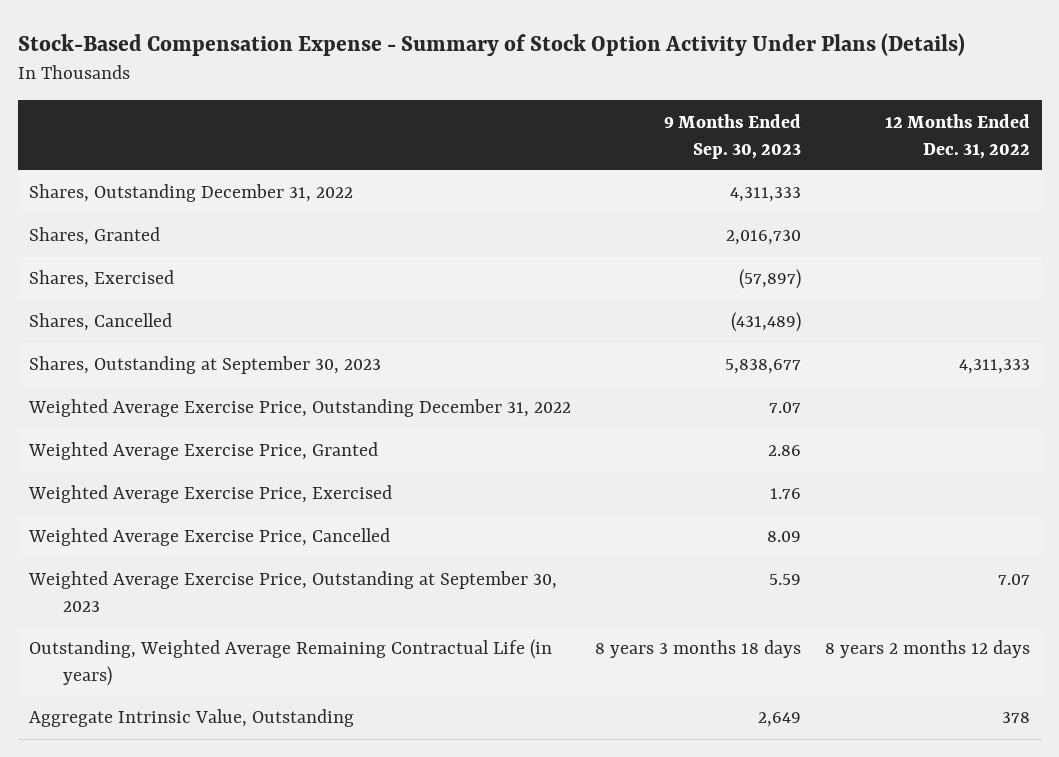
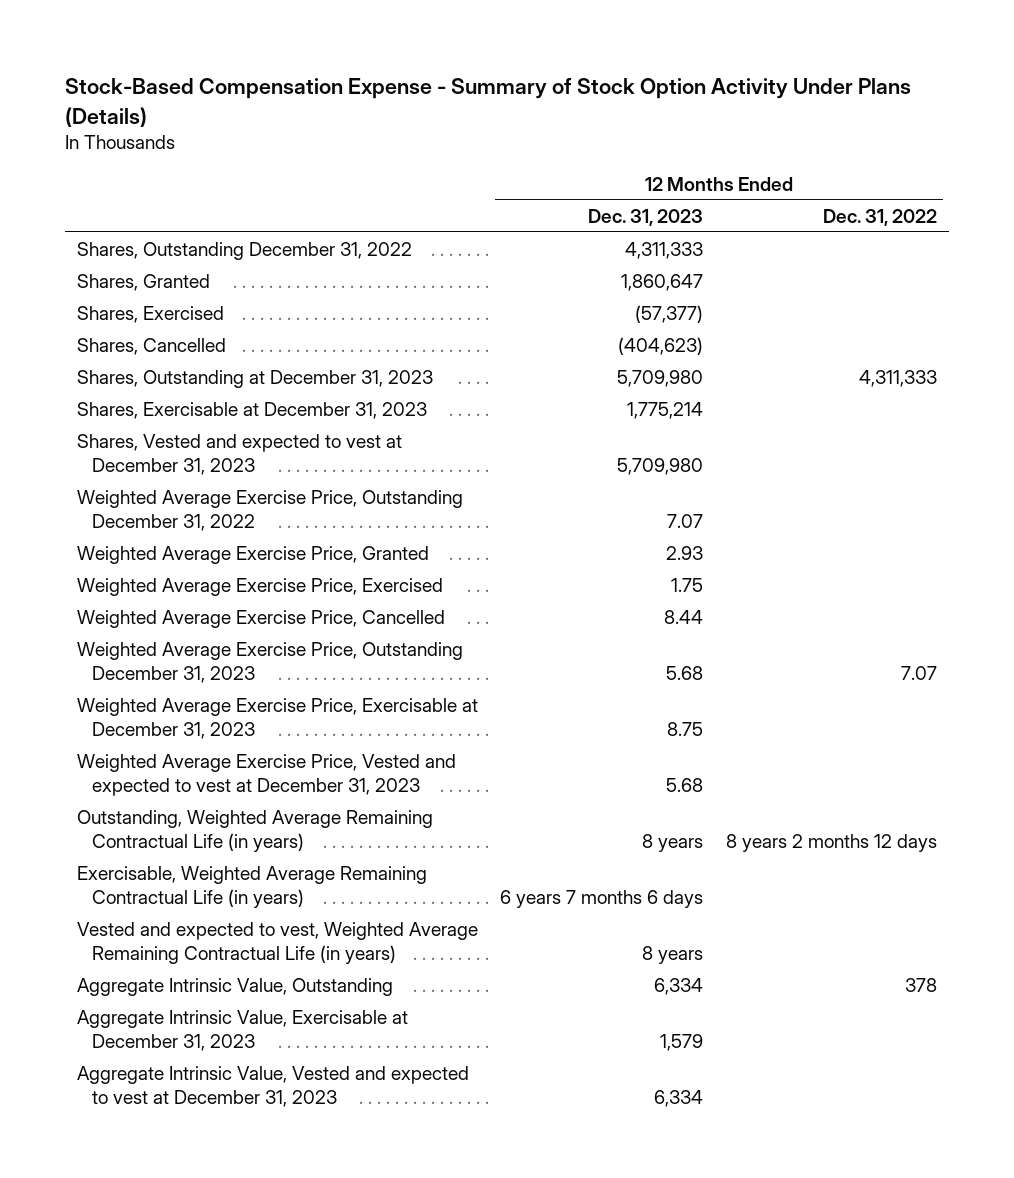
[664,113,802,159] 9 Months Ended Sep. 30, 2023 -> none
none -> [588,208,704,226] Dec. 31, 2023
[29,356,382,375] Shares, Outstanding at September 30, 2023 -> [76,369,433,388] Shares, Outstanding at December 31, 2023
none -> [76,401,427,419] Shares, Exercisable at December 31, 2023
none -> [76,433,402,475] Shares, Vested and expected to vest at December 31, 2023
[28,571,558,613] Weighted Average Exercise Price, Outstanding at September 30, 2023 -> [76,641,463,683] Weighted Average Exercise Price, Outstanding December 31, 2023
none -> [76,697,478,739] Weighted Average Exercise Price, Exercisable at December 31, 2023
none -> [76,753,456,796] Weighted Average Exercise Price, Vested and expected to vest at December 31, 2023
none -> [76,865,427,908] Exercisable, Weighted Average Remaining Contractual Life (in years)
none -> [76,921,478,964] Vested and expected to vest, Weighted Average Remaining Contractual Life (in years)
none -> [76,1009,408,1051] Aggregate Intrinsic Value, Exercisable at December 31, 2023
none -> [76,1065,469,1107] Aggregate Intrinsic Value, Vested and expected to vest at December 31, 2023

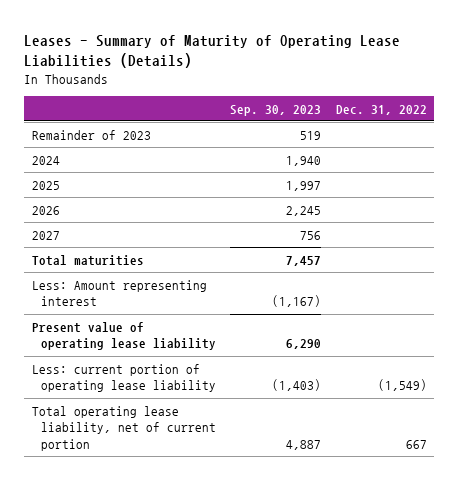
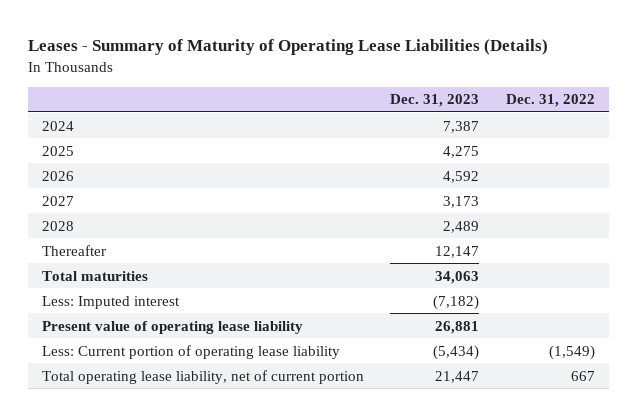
[230,104,322,116] Sep. 30, 2023 -> none
none -> [390,94,480,108] Dec. 31, 2023
[31,129,151,140] Remainder of 2023 -> none
none -> [41,220,74,231] 2028
none -> [41,244,106,256] Thereafter
[31,279,207,307] Less: Amount representing interest -> [41,295,180,309] Less: Imputed interest
[31,363,216,393] Less: current portion of operating lease liability -> [41,344,340,359] Less: Current portion of operating lease liability

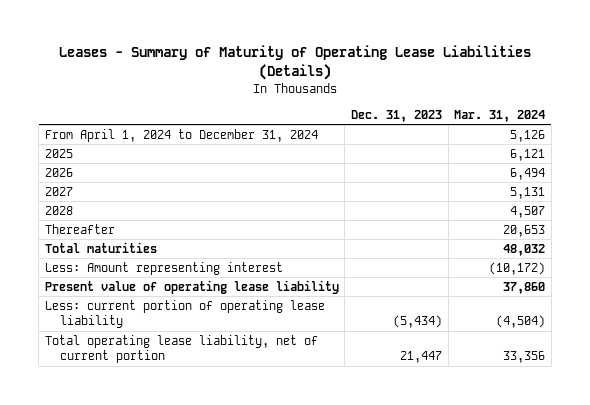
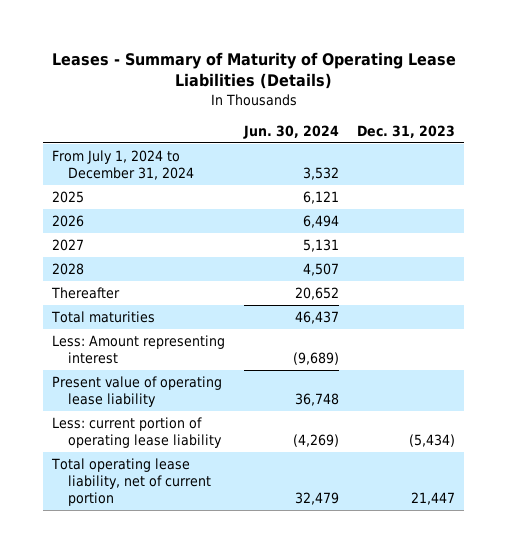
[454,109,546,122] Mar. 31, 2024 -> none
none -> [242,124,339,139] Jun. 30, 2024
[44,128,318,142] From April 1, 2024 to December 31, 2024 -> [52,150,194,180] From July 1, 2024 to December 31, 2024

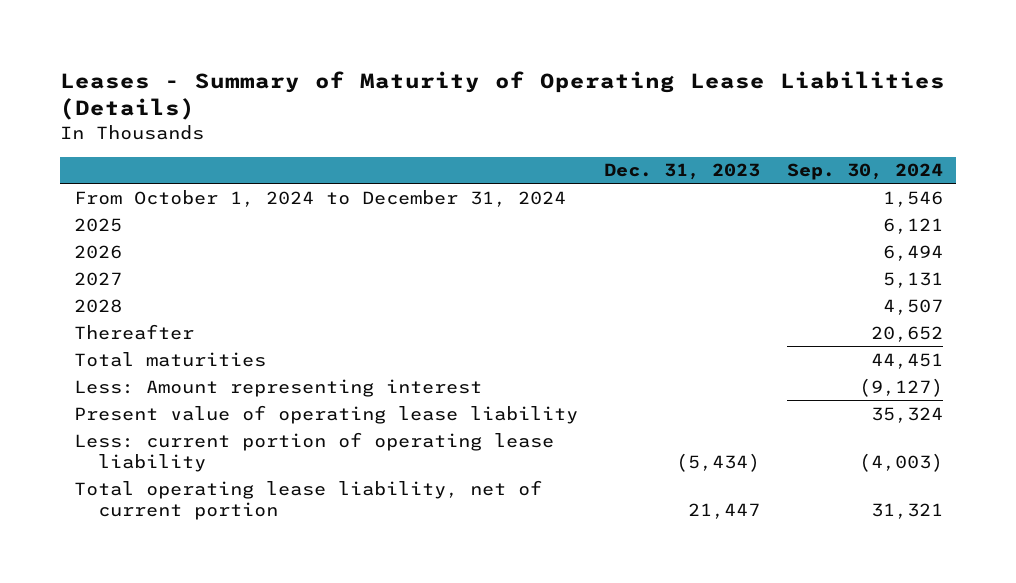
[242,124,339,139] Jun. 30, 2024 -> none
none -> [786,163,943,181] Sep. 30, 2024
[52,150,194,180] From July 1, 2024 to December 31, 2024 -> [73,189,566,207] From October 1, 2024 to December 31, 2024

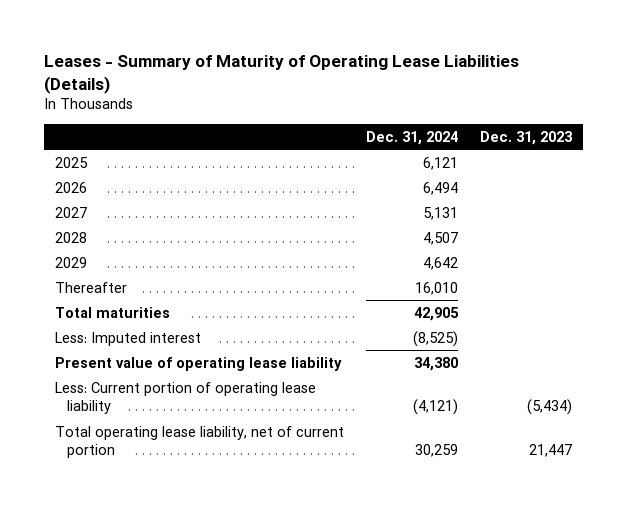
[786,163,943,181] Sep. 30, 2024 -> none
none -> [366,130,459,145] Dec. 31, 2024
[73,189,566,207] From October 1, 2024 to December 31, 2024 -> none
none -> [55,256,88,268] 2029
[73,378,482,397] Less: Amount representing interest -> [55,331,202,346] Less: Imputed interest
[73,431,554,473] Less: current portion of operating lease liability -> [55,381,317,415] Less: Current portion of operating lease liability

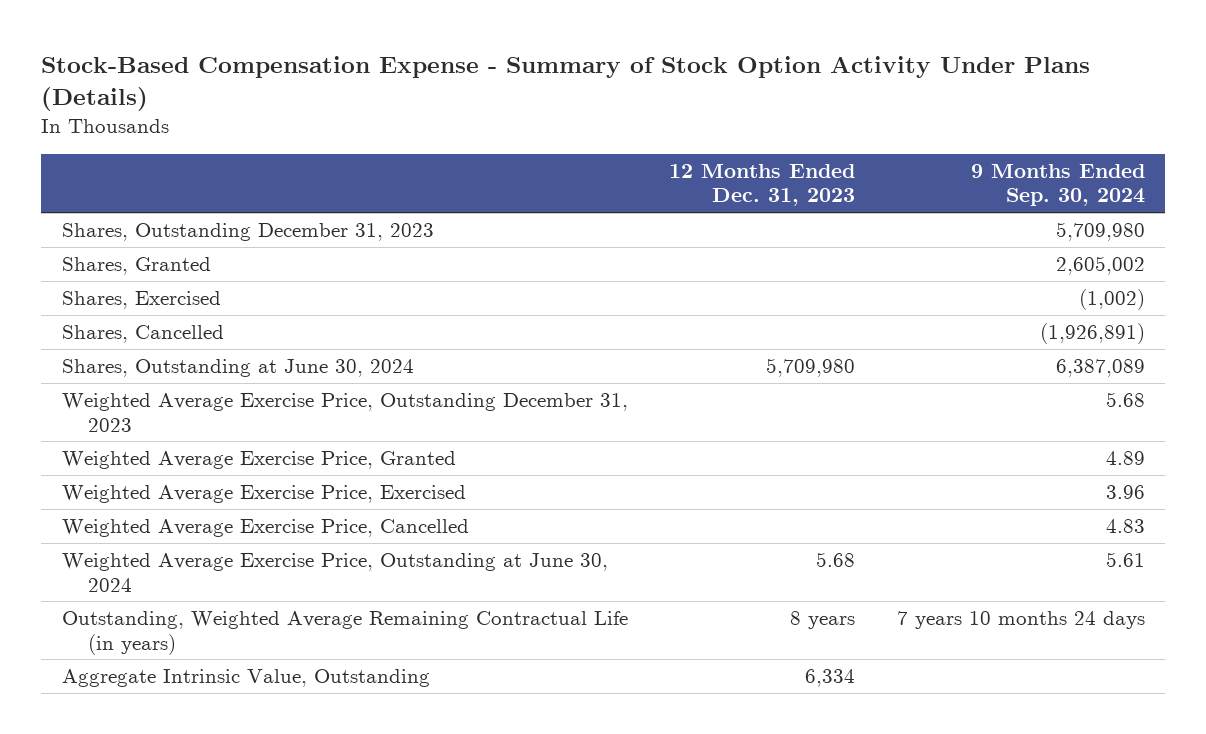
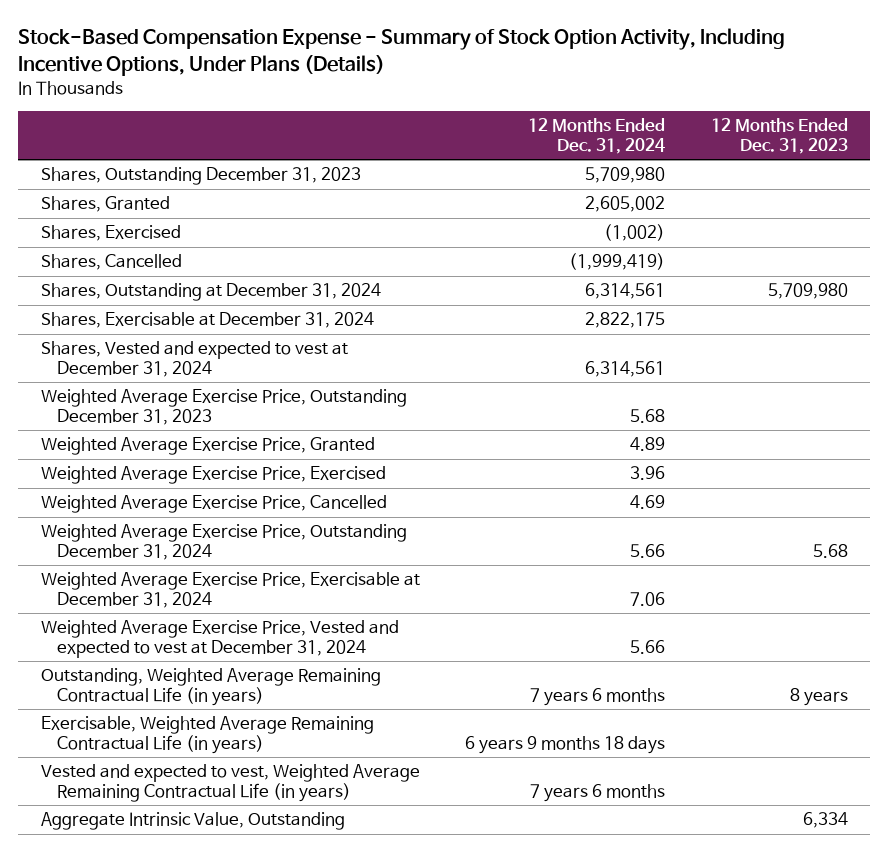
[40,55,1090,112] Stock-Based Compensation Expense - Summary of Stock Option Activity Under Plans (Details) -> [18,28,786,76] Stock-Based Compensation Expense - Summary of Stock Option Activity, Including Incentive Options, Under Plans (Details)
[970,163,1145,207] 9 Months Ended Sep. 30, 2024 -> none
none -> [528,117,666,154] 12 Months Ended Dec. 31, 2024
[61,359,414,378] Shares, Outstanding at June 30, 2024 -> [40,283,381,302] Shares, Outstanding at December 31, 2024
none -> [40,312,374,329] Shares, Exercisable at December 31, 2024
none -> [40,341,348,378] Shares, Vested and expected to vest at December 31, 2024
[61,553,608,592] Weighted Average Exercise Price, Outstanding at June 30, 2024 -> [40,524,407,561] Weighted Average Exercise Price, Outstanding December 31, 2024
none -> [40,572,420,609] Weighted Average Exercise Price, Exercisable at December 31, 2024
none -> [40,620,399,659] Weighted Average Exercise Price, Vested and expected to vest at December 31, 2024
none -> [40,716,374,755] Exercisable, Weighted Average Remaining Contractual Life (in years)
none -> [40,764,420,803] Vested and expected to vest, Weighted Average Remaining Contractual Life (in years)

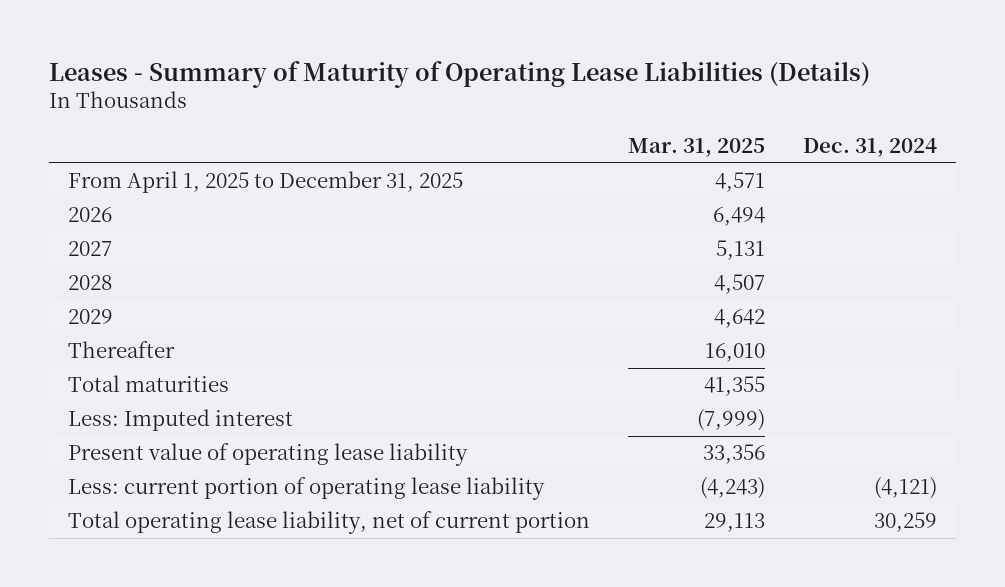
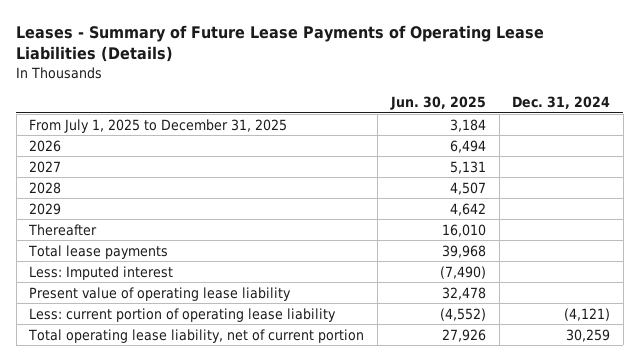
[49,60,871,88] Leases - Summary of Maturity of Operating Lease Liabilities (Details) -> [16,24,545,63] Leases - Summary of Future Lease Payments of Operating Lease Liabilities (Details)
[627,138,765,158] Mar. 31, 2025 -> none
none -> [389,96,486,111] Jun. 30, 2025
[68,171,464,194] From April 1, 2025 to December 31, 2025 -> [29,118,288,133] From July 1, 2025 to December 31, 2025
[68,375,230,393] Total maturities -> [28,244,169,259] Total lease payments

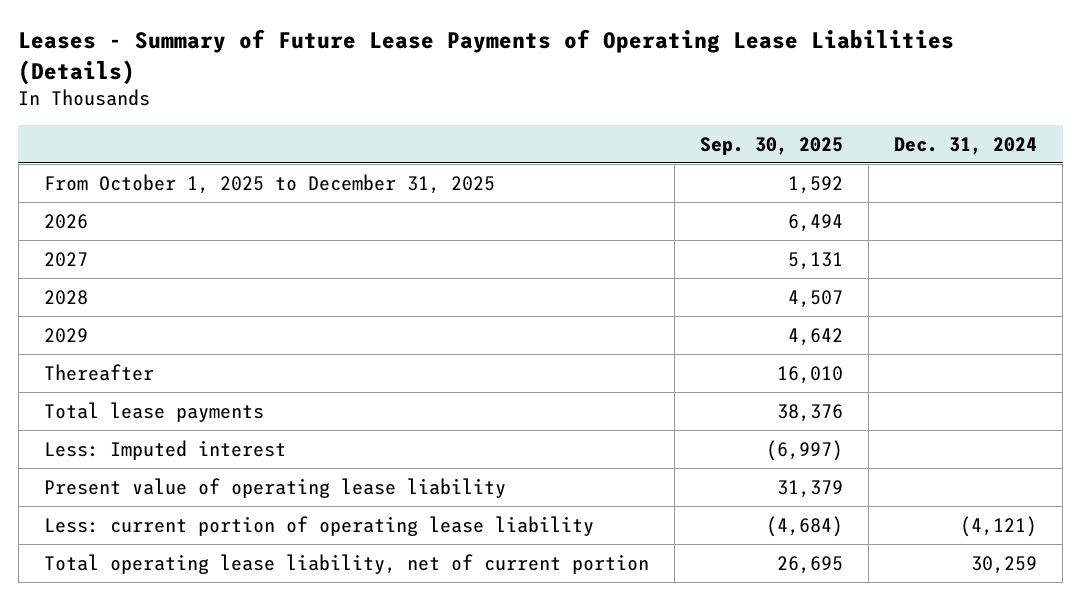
[389,96,486,111] Jun. 30, 2025 -> none
none -> [699,136,843,155] Sep. 30, 2025
[29,118,288,133] From July 1, 2025 to December 31, 2025 -> [43,173,495,194] From October 1, 2025 to December 31, 2025

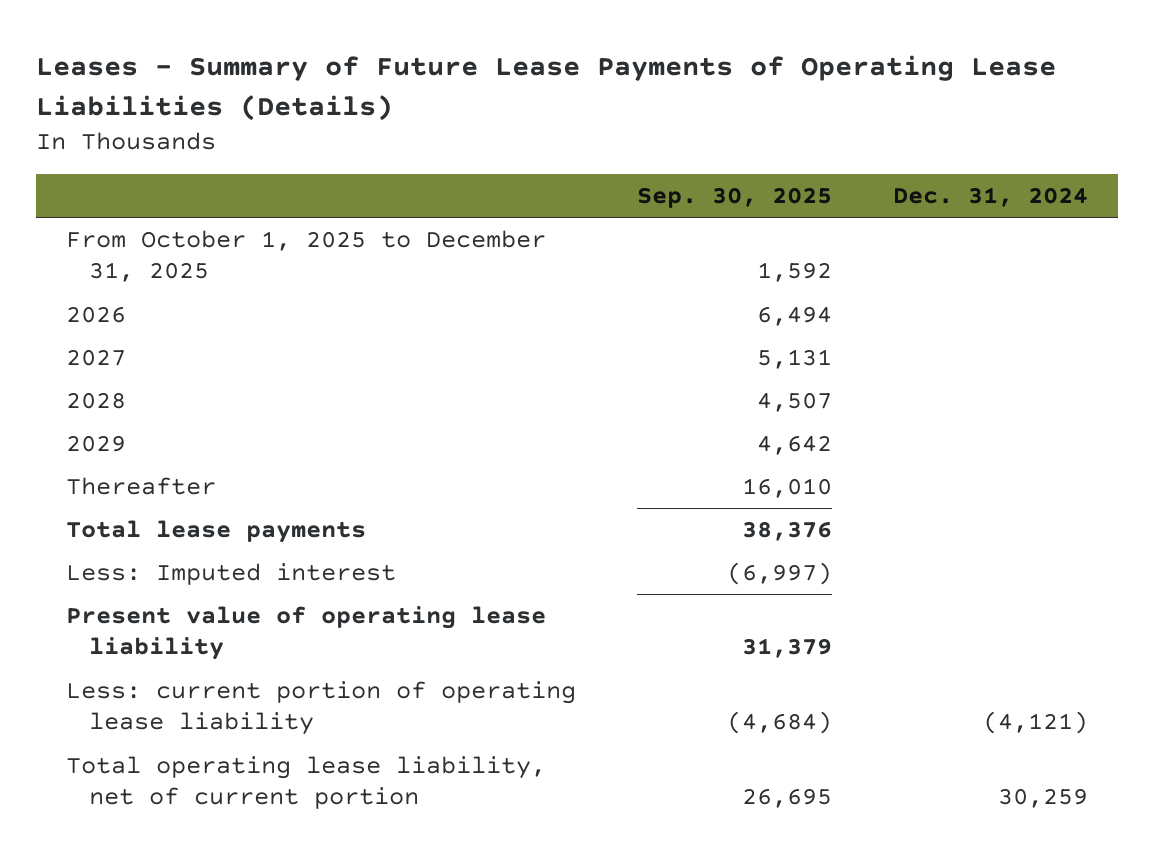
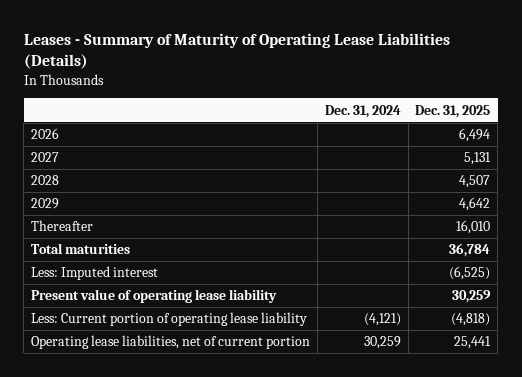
[35,55,1056,121] Leases - Summary of Future Lease Payments of Operating Lease Liabilities (Details) -> [23,33,450,70] Leases - Summary of Maturity of Operating Lease Liabilities (Details)
[637,187,833,209] Sep. 30, 2025 -> none
none -> [415,104,491,118] Dec. 31, 2025
[66,230,547,283] From October 1, 2025 to December 31, 2025 -> none
[66,520,367,544] Total lease payments -> [31,243,131,255] Total maturities
[66,681,577,736] Less: current portion of operating lease liability -> [31,312,308,327] Less: Current portion of operating lease liability
[66,756,547,810] Total operating lease liability, net of current portion -> [31,335,311,350] Operating lease liabilities, net of current portion

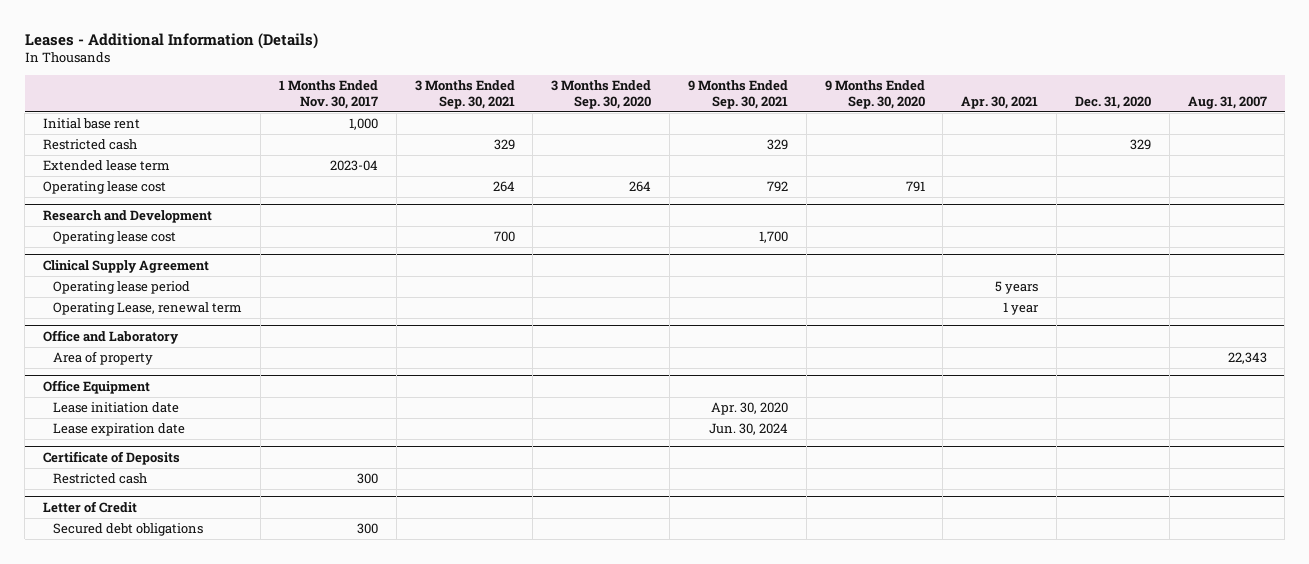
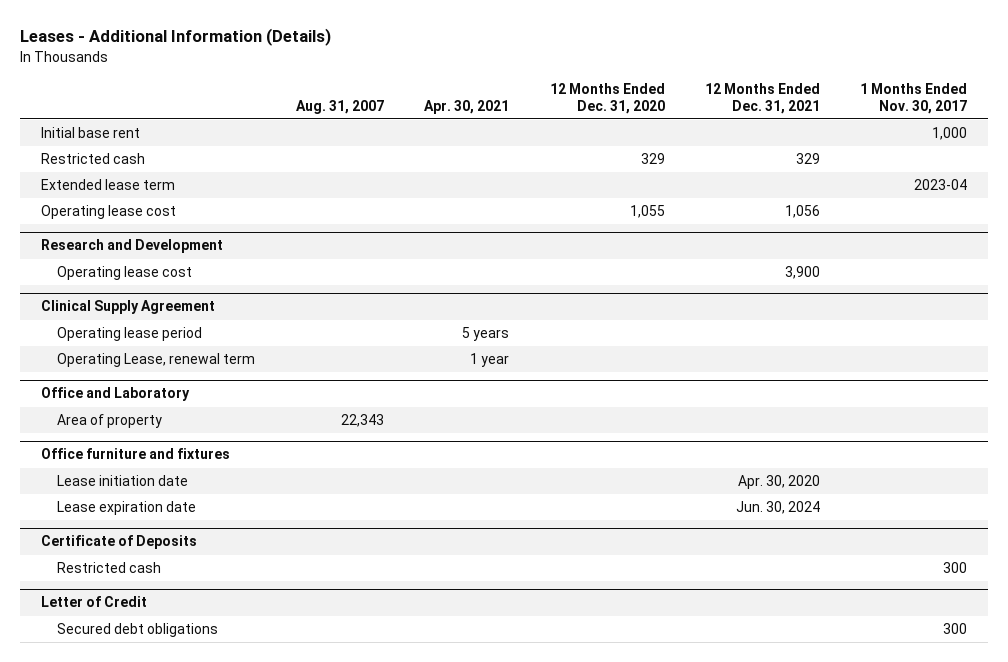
[414,80,515,109] 3 Months Ended Sep. 30, 2021 -> none
[551,80,652,109] 3 Months Ended Sep. 30, 2020 -> none
[687,80,788,109] 9 Months Ended Sep. 30, 2021 -> none
[824,80,925,109] 9 Months Ended Sep. 30, 2020 -> none
[1074,95,1151,109] Dec. 31, 2020 -> none
none -> [549,83,665,114] 12 Months Ended Dec. 31, 2020
none -> [705,83,821,114] 12 Months Ended Dec. 31, 2021
[42,379,150,394] Office Equipment -> [40,448,230,460] Office furniture and fixtures

